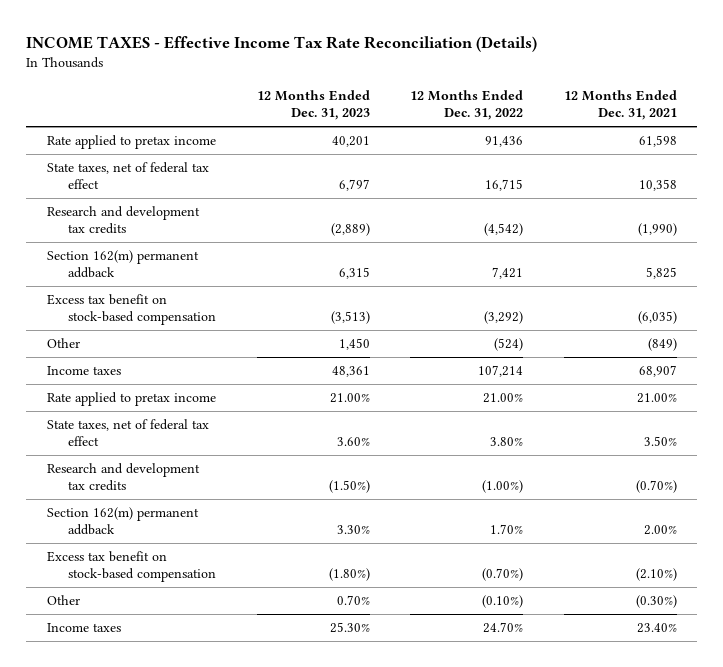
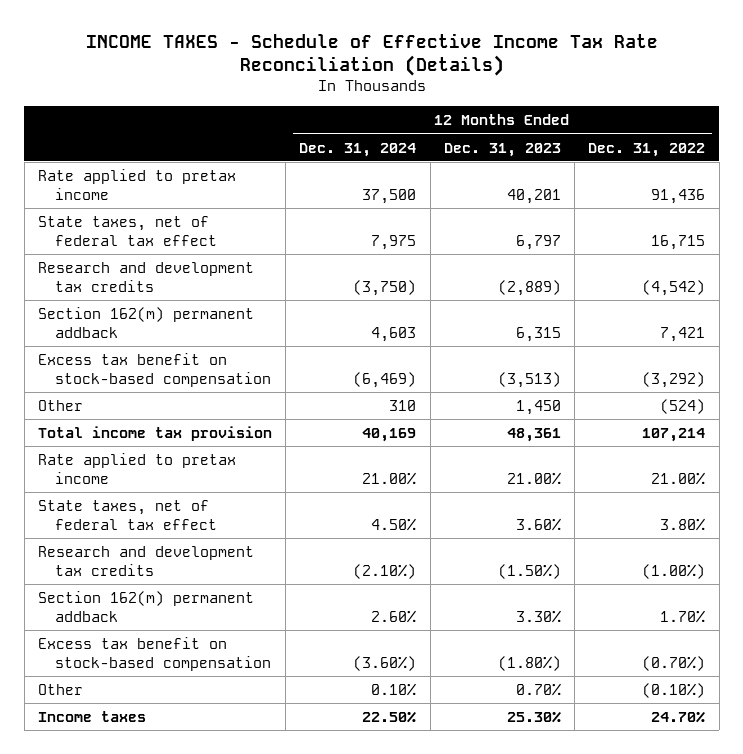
[26,36,538,53] INCOME TAXES - Effective Income Tax Rate Reconciliation (Details) -> [85,32,658,77] INCOME TAXES - Schedule of Effective Income Tax Rate Reconciliation (Details)
[563,90,677,121] 12 Months Ended Dec. 31, 2021 -> none
none -> [299,142,417,157] Dec. 31, 2024
[46,366,121,376] Income taxes -> [38,425,273,441] Total income tax provision

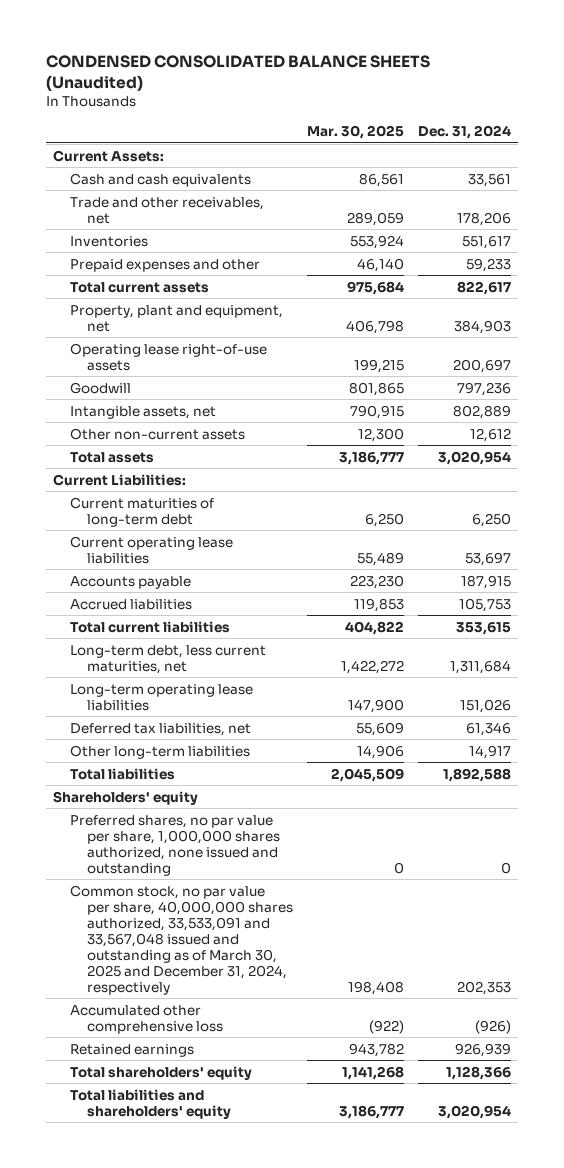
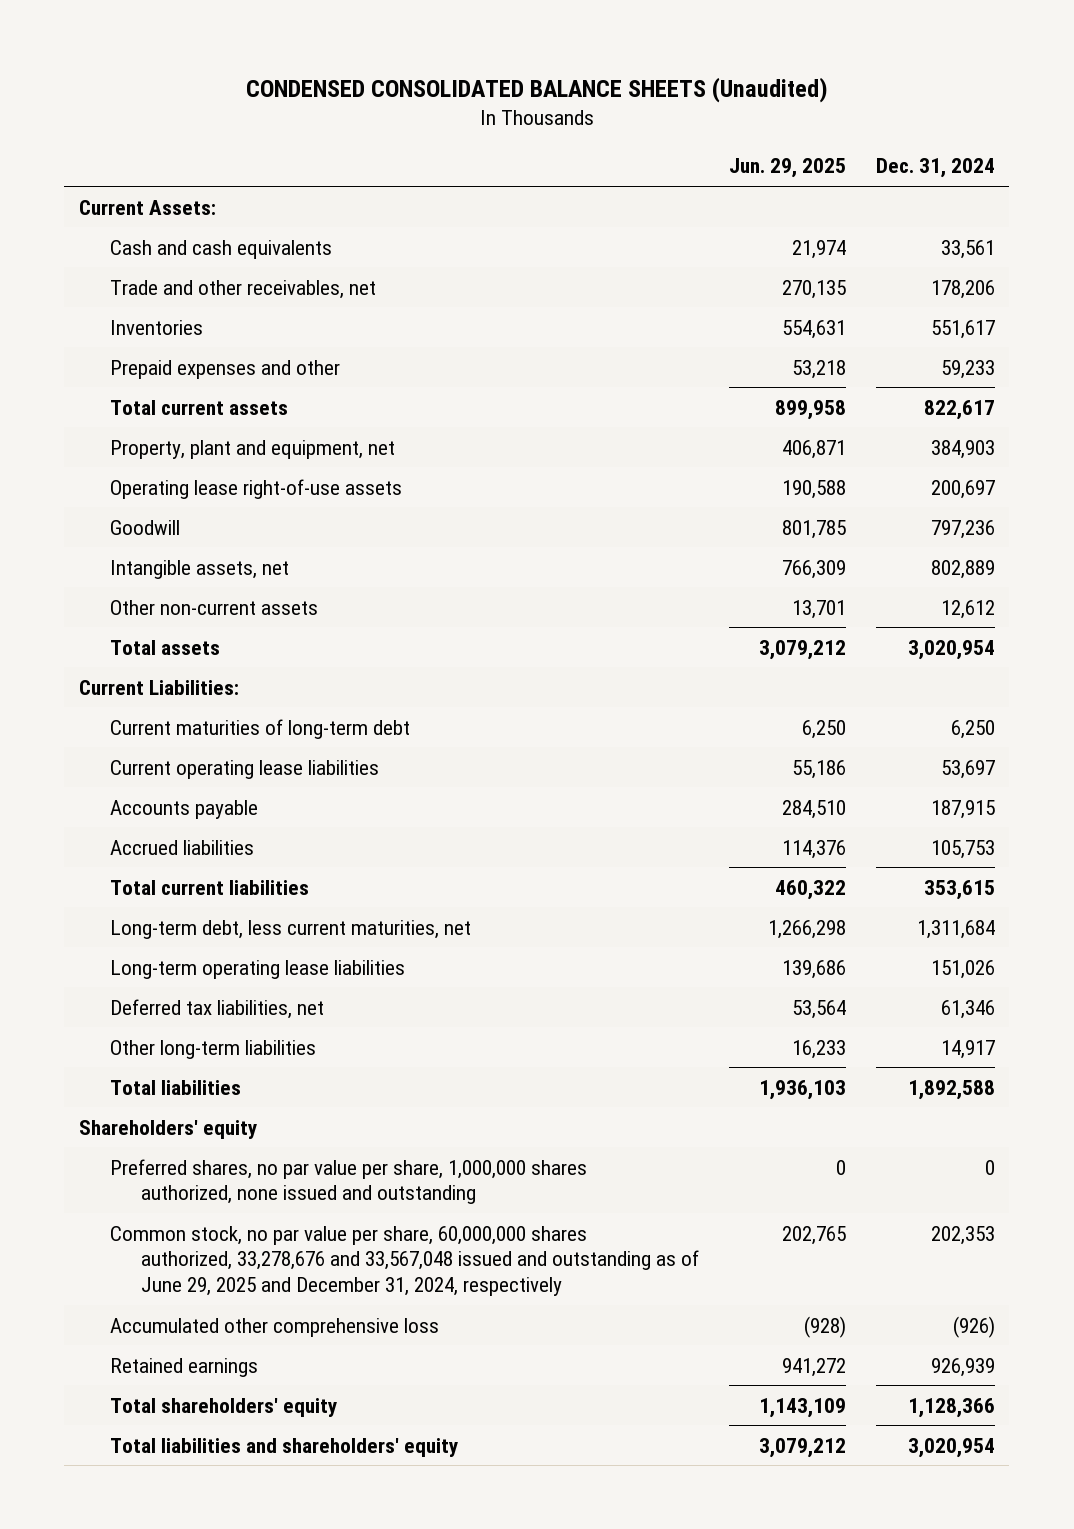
[307,125,405,140] Mar. 30, 2025 -> none
none -> [729,158,847,179] Jun. 29, 2025
[69,884,294,995] Common stock, no par value per share, 40,000,000 shares authorized, 33,533,091 and 33,567,048 issued and outstanding as of March 30, 2025 and December 31, 2024, respectively -> [110,1225,700,1297] Common stock, no par value per share, 60,000,000 shares authorized, 33,278,676 and 33,567,048 issued and outstanding as of June 29, 2025 and December 31, 2024, respectively

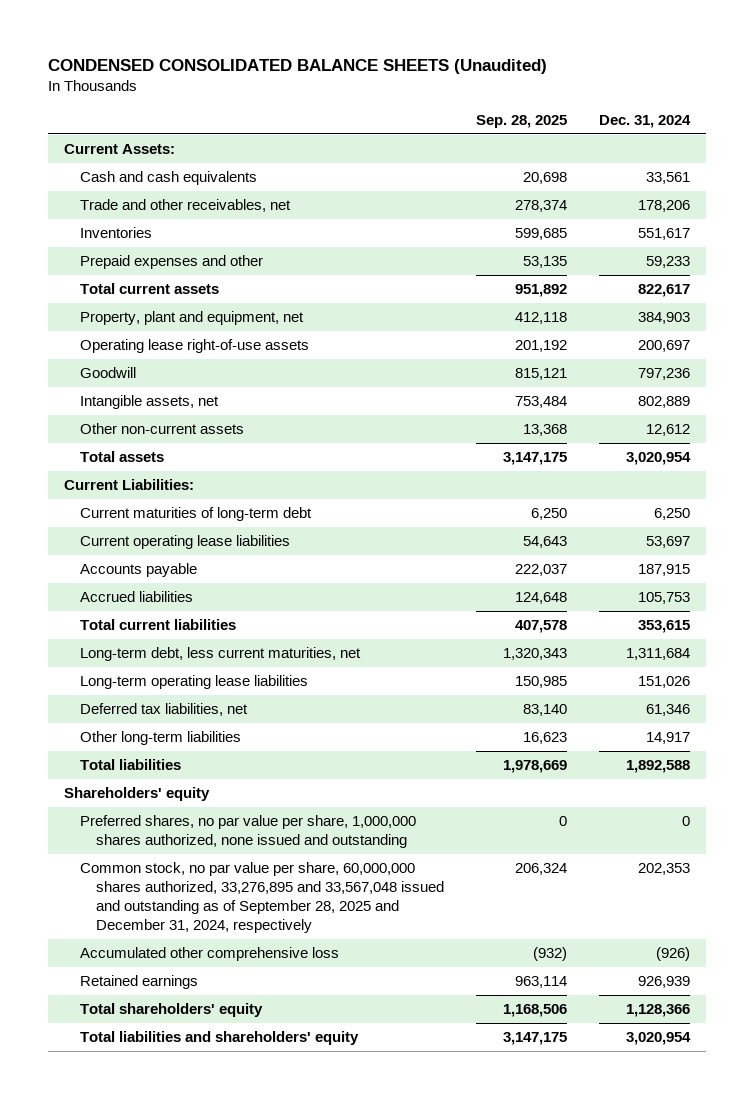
[729,158,847,179] Jun. 29, 2025 -> none
none -> [476,114,568,128] Sep. 28, 2025
[110,1225,700,1297] Common stock, no par value per share, 60,000,000 shares authorized, 33,278,676 and 33,567,048 issued and outstanding as of June 29, 2025 and December 31, 2024, respectively -> [80,862,445,934] Common stock, no par value per share, 60,000,000 shares authorized, 33,276,895 and 33,567,048 issued and outstanding as of September 28, 2025 and December 31, 2024, respectively

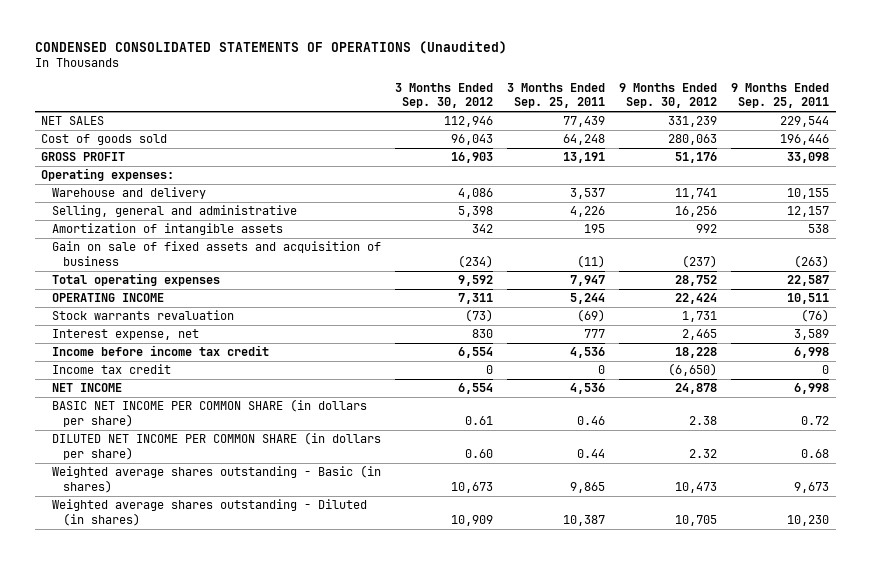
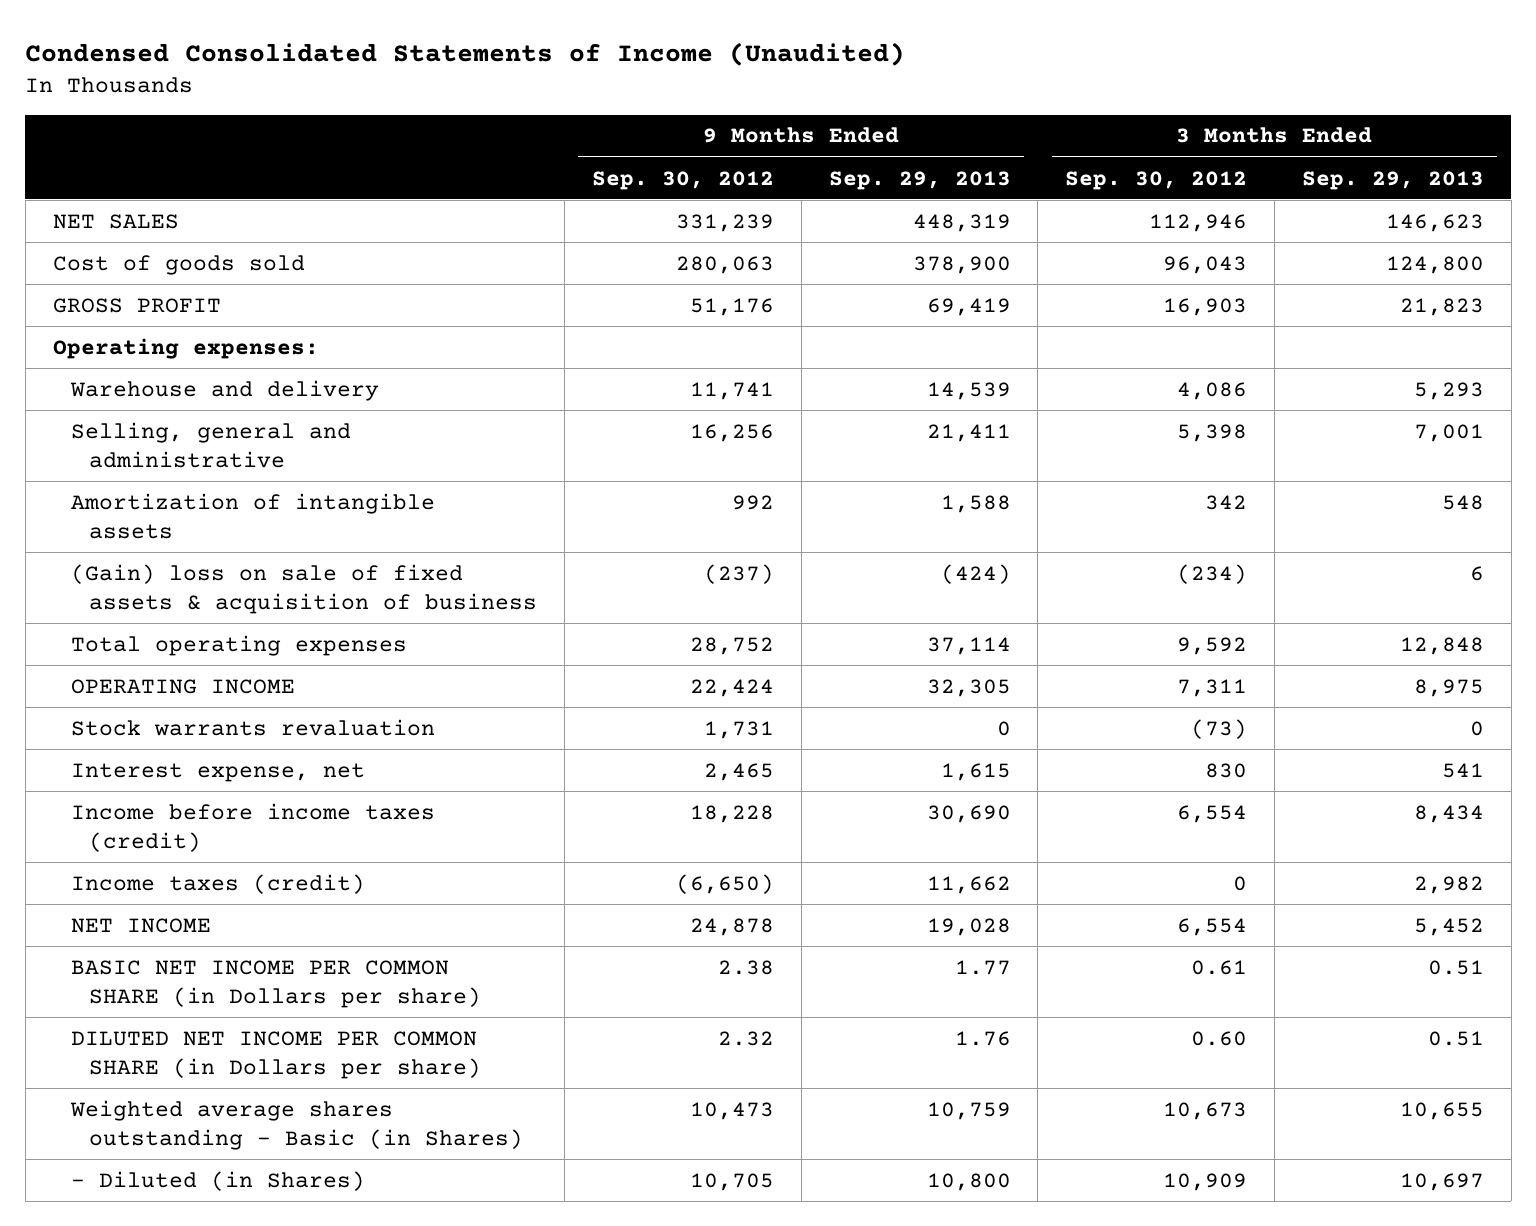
[34,41,507,55] CONDENSED CONSOLIDATED STATEMENTS OF OPERATIONS (Unaudited) -> [25,41,906,66] Condensed Consolidated Statements of Income (Unaudited)
[507,82,606,109] 3 Months Ended Sep. 25, 2011 -> none
[730,82,829,109] 9 Months Ended Sep. 25, 2011 -> none
none -> [828,170,1011,190] Sep. 29, 2013
none -> [1301,170,1484,190] Sep. 29, 2013
[52,241,382,266] Gain on sale of fixed assets and acquisition of business -> [70,563,538,614] (Gain) loss on sale of fixed assets & acquisition of business
[52,345,270,357] Income before income tax credit -> [70,802,435,852] Income before income taxes (credit)
[52,364,172,375] Income tax credit -> [70,873,365,894] Income taxes (credit)
[52,399,368,427] BASIC NET INCOME PER COMMON SHARE (in dollars per share) -> [70,959,482,1008] BASIC NET INCOME PER COMMON SHARE (in Dollars per share)
[52,432,382,460] DILUTED NET INCOME PER COMMON SHARE (in dollars per share) -> [70,1030,482,1079] DILUTED NET INCOME PER COMMON SHARE (in Dollars per share)
[52,465,382,493] Weighted average shares outstanding - Basic (in shares) -> [69,1099,524,1150] Weighted average shares outstanding - Basic (in Shares)
[52,499,368,526] Weighted average shares outstanding - Diluted (in shares) -> [70,1170,365,1191] - Diluted (in Shares)

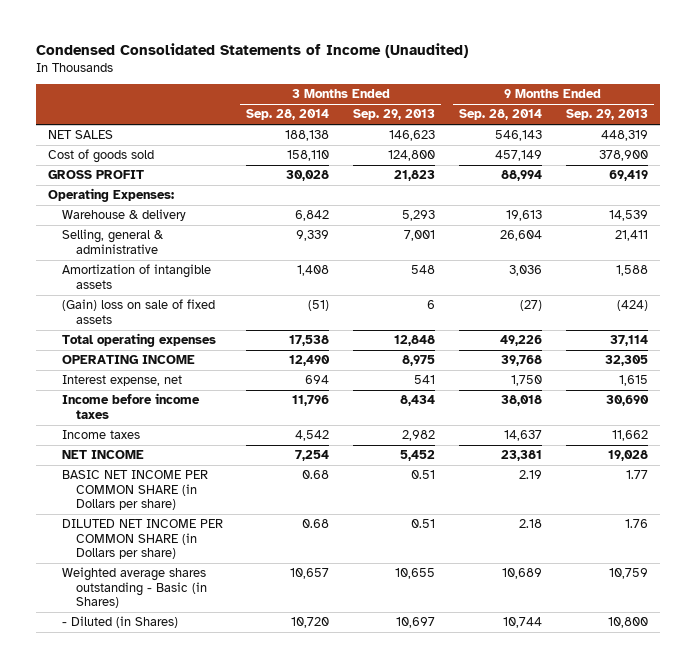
[591,170,774,190] Sep. 30, 2012 -> none
[1065,170,1248,190] Sep. 30, 2012 -> none
none -> [246,109,330,121] Sep. 28, 2014
none -> [458,109,542,121] Sep. 28, 2014
[52,337,319,359] Operating expenses: -> [47,188,174,203] Operating Expenses:
[69,379,379,401] Warehouse and delivery -> [61,209,186,222] Warehouse & delivery
[70,421,351,468] Selling, general and administrative -> [61,229,164,254] Selling, general & administrative
[70,563,538,614] (Gain) loss on sale of fixed assets & acquisition of business -> [61,299,215,324] (Gain) loss on sale of fixed assets
[70,718,435,736] Stock warrants revaluation -> none
[70,802,435,852] Income before income taxes (credit) -> [61,393,200,419] Income before income taxes
[70,873,365,894] Income taxes (credit) -> [61,430,140,440] Income taxes

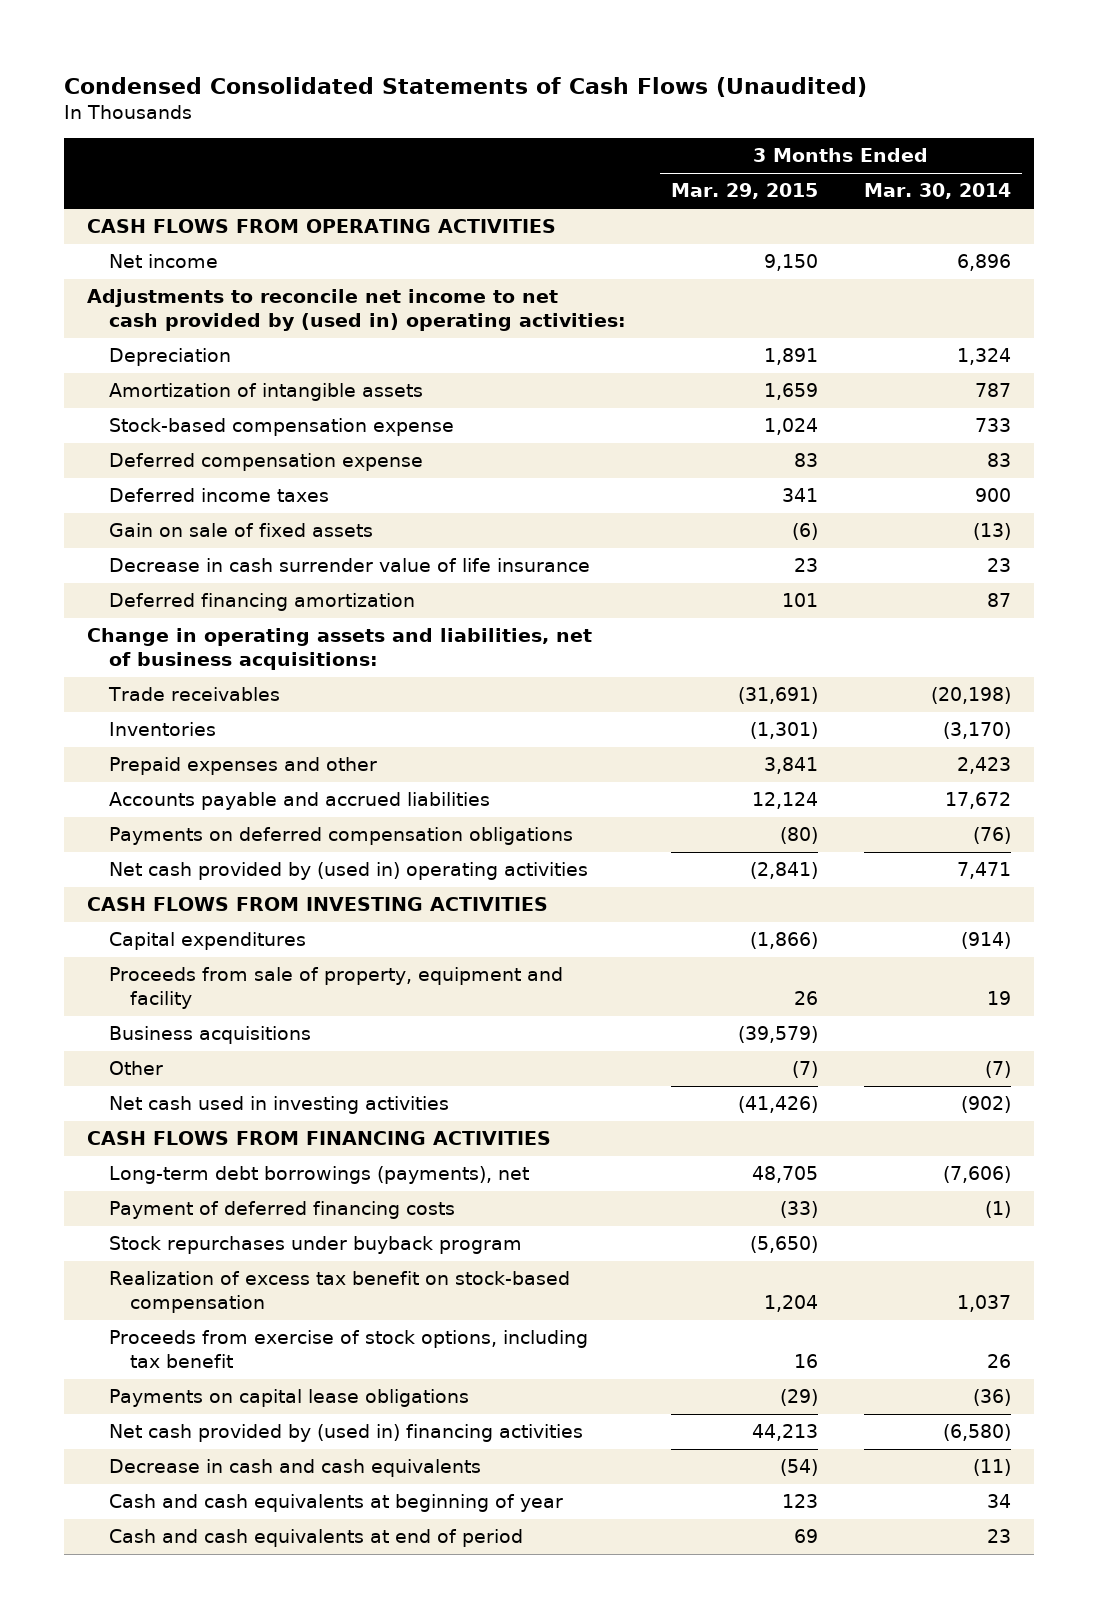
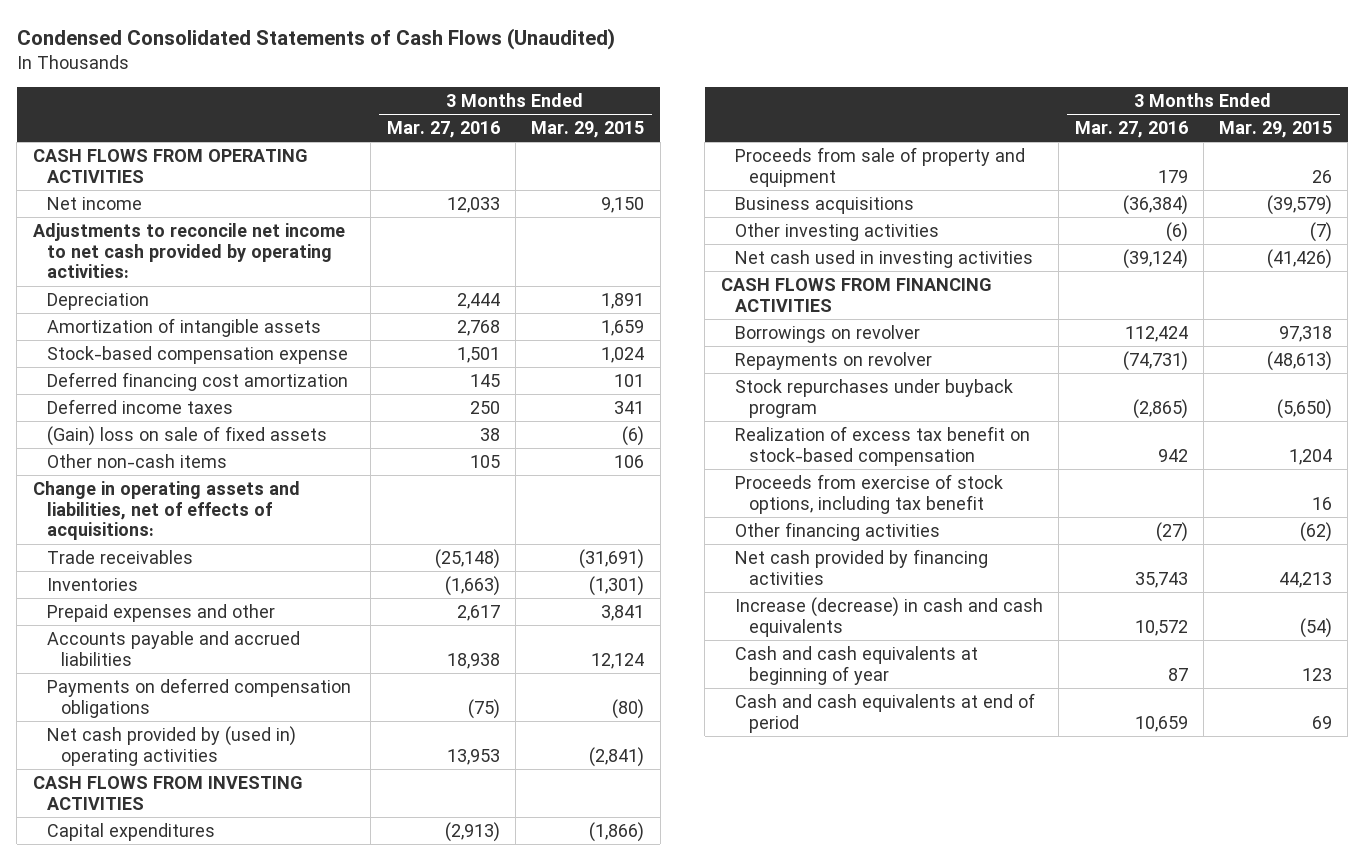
[863,183,1011,200] Mar. 30, 2014 -> none
none -> [386,121,500,139] Mar. 27, 2016
[87,289,626,332] Adjustments to reconcile net income to net cash provided by (used in) operating activities: -> [32,222,345,279] Adjustments to reconcile net income to net cash provided by operating activities:
[108,453,423,472] Deferred compensation expense -> none
none -> [47,371,349,391] Deferred financing cost amortization
[108,558,590,573] Decrease in cash surrender value of life insurance -> none
[108,593,415,612] Deferred financing amortization -> none
[108,523,373,538] Gain on sale of fixed assets -> [47,425,328,446] (Gain) loss on sale of fixed assets
none -> [47,453,228,468] Other non-cash items
[87,628,593,671] Change in operating assets and liabilities, net of business acquisitions: -> [32,480,300,541] Change in operating assets and liabilities, net of effects of acquisitions:
[108,967,563,1010] Proceeds from sale of property, equipment and facility -> [734,146,1025,187] Proceeds from sale of property and equipment
[108,1061,163,1076] Other -> [734,222,939,241] Other investing activities
[108,1166,529,1185] Long-term debt borrowings (payments), net -> none
[108,1201,455,1220] Payment of deferred financing costs -> none
none -> [734,324,920,343] Borrowings on revolver
none -> [734,351,932,370] Repayments on revolver
[108,1389,469,1408] Payments on capital lease obligations -> none
none -> [734,521,940,541] Other financing activities
[108,1424,583,1443] Net cash provided by (used in) financing activities -> [734,548,988,585] Net cash provided by financing activities
[108,1459,481,1478] Decrease in cash and cash equivalents -> [734,596,1043,637] Increase (decrease) in cash and cash equivalents

